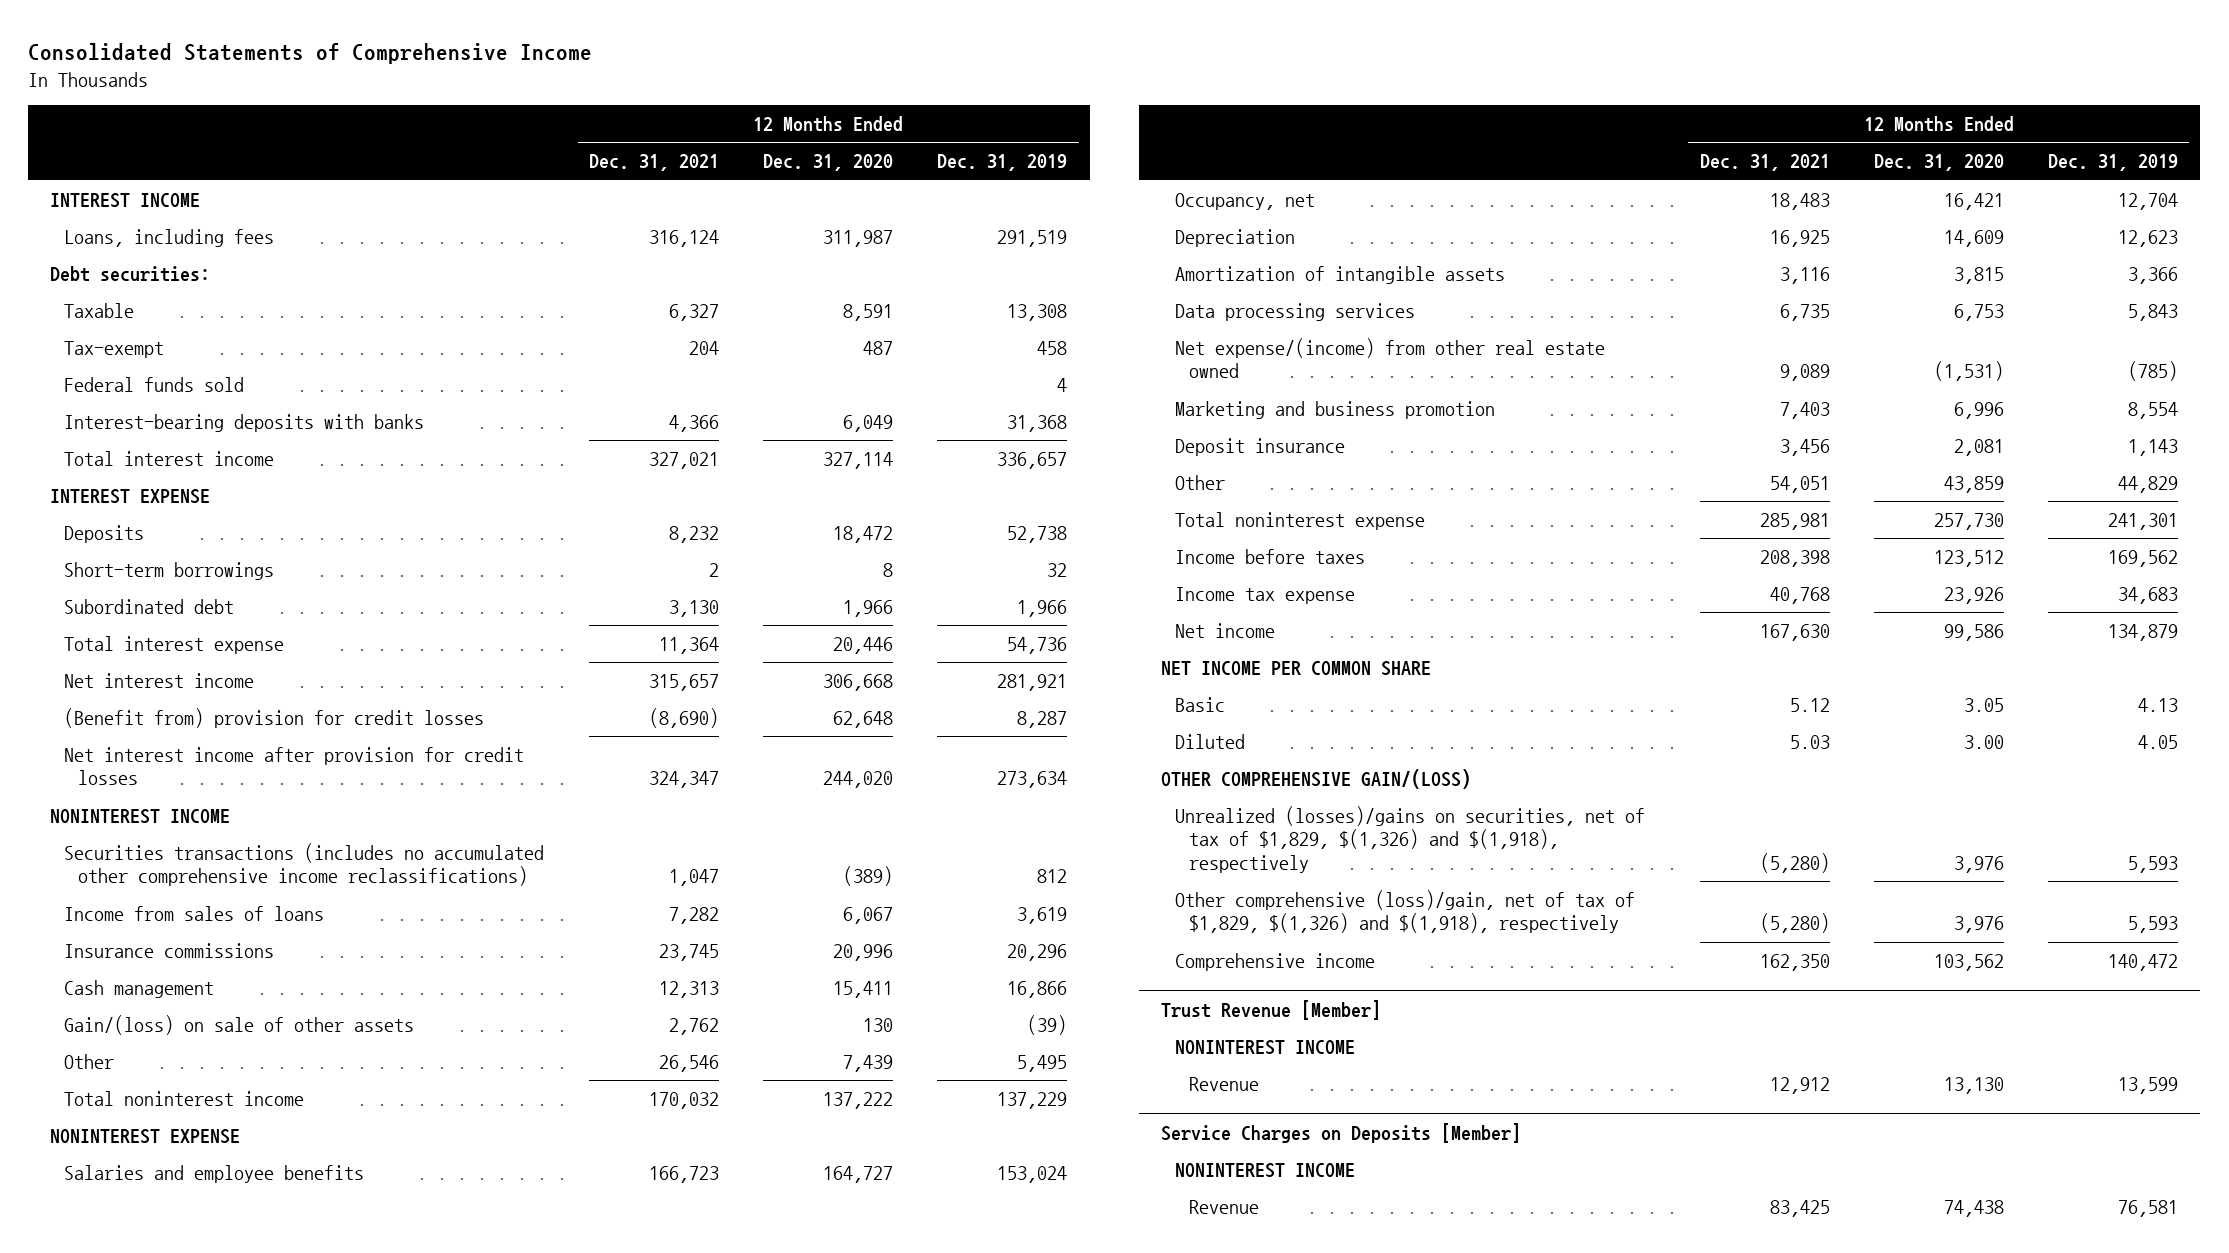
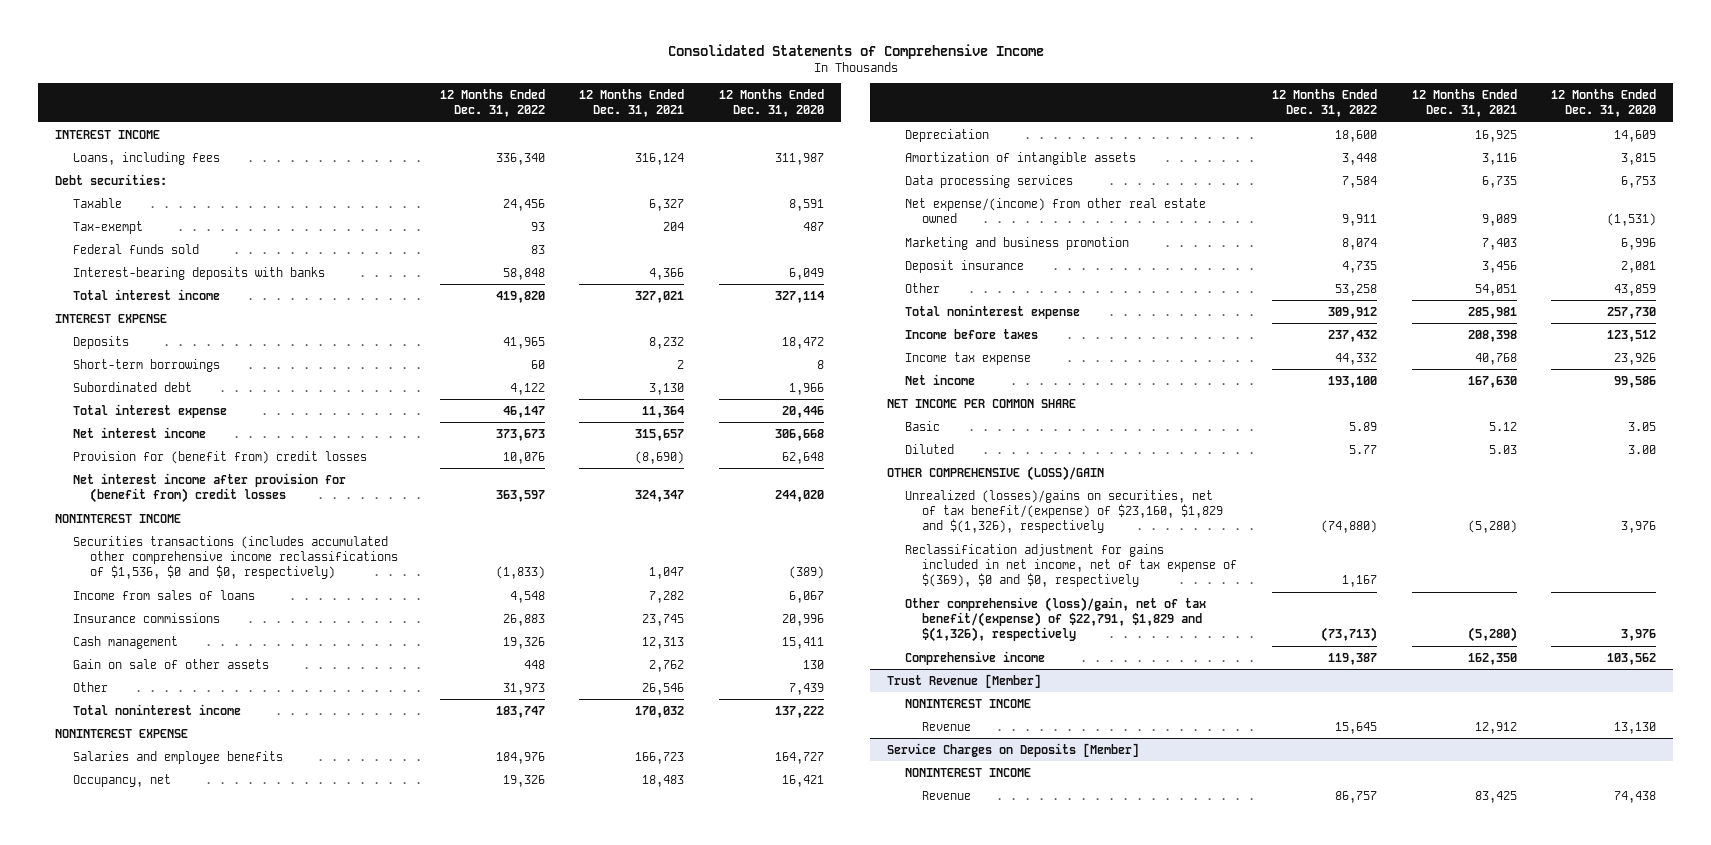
[937,154,1068,172] Dec. 31, 2019 -> none
none -> [439,89,545,118] 12 Months Ended Dec. 31, 2022
[64,707,485,728] (Benefit from) provision for credit losses -> [72,450,367,464] Provision for (benefit from) credit losses
[64,746,525,786] Net interest income after provision for credit losses -> [72,472,346,503] Net interest income after provision for (benefit from) credit losses
[64,842,545,887] Securities transactions (includes no accumulated other comprehensive income reclassifications) -> [72,535,399,580] Securities transactions (includes accumulated other comprehensive income reclassifications of $1,536, $0 and $0, respectively)
[64,1014,415,1035] Gain/(loss) on sale of other assets -> [72,658,269,669] Gain on sale of other assets
[1161,768,1472,789] OTHER COMPREHENSIVE GAIN/(LOSS) -> [887,465,1105,481] OTHER COMPREHENSIVE (LOSS)/GAIN
[1175,805,1646,873] Unrealized (losses)/gains on securities, net of tax of $1,829, $(1,326) and $(1,918), respectively -> [904,489,1224,534] Unrealized (losses)/gains on securities, net of tax benefit/(expense) of $23,160, $1,829 and $(1,326), respectively
none -> [904,543,1238,588] Reclassification adjustment for gains included in net income, net of tax expense of $(369), $0 and $0, respectively
[1175,889,1636,934] Other comprehensive (loss)/gain, net of tax of $1,829, $(1,326) and $(1,918), respectively -> [904,596,1206,643] Other comprehensive (loss)/gain, net of tax benefit/(expense) of $22,791, $1,829 and $(1,326), respectively

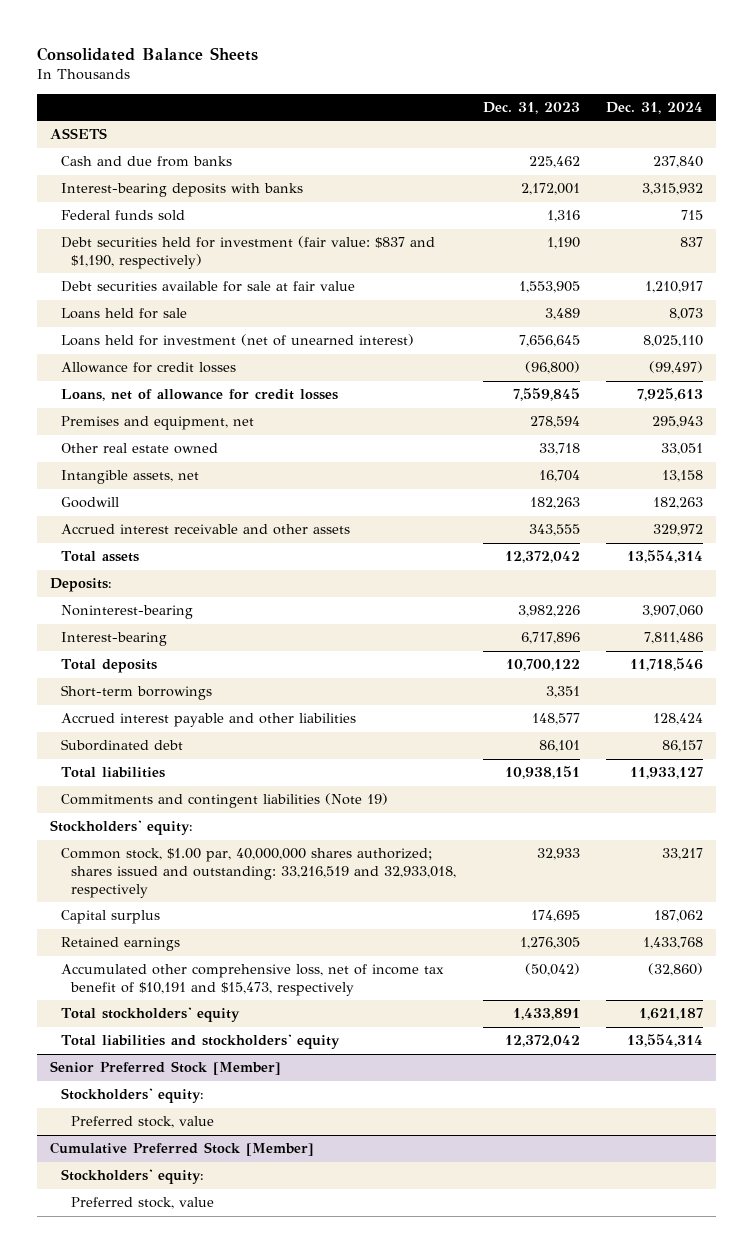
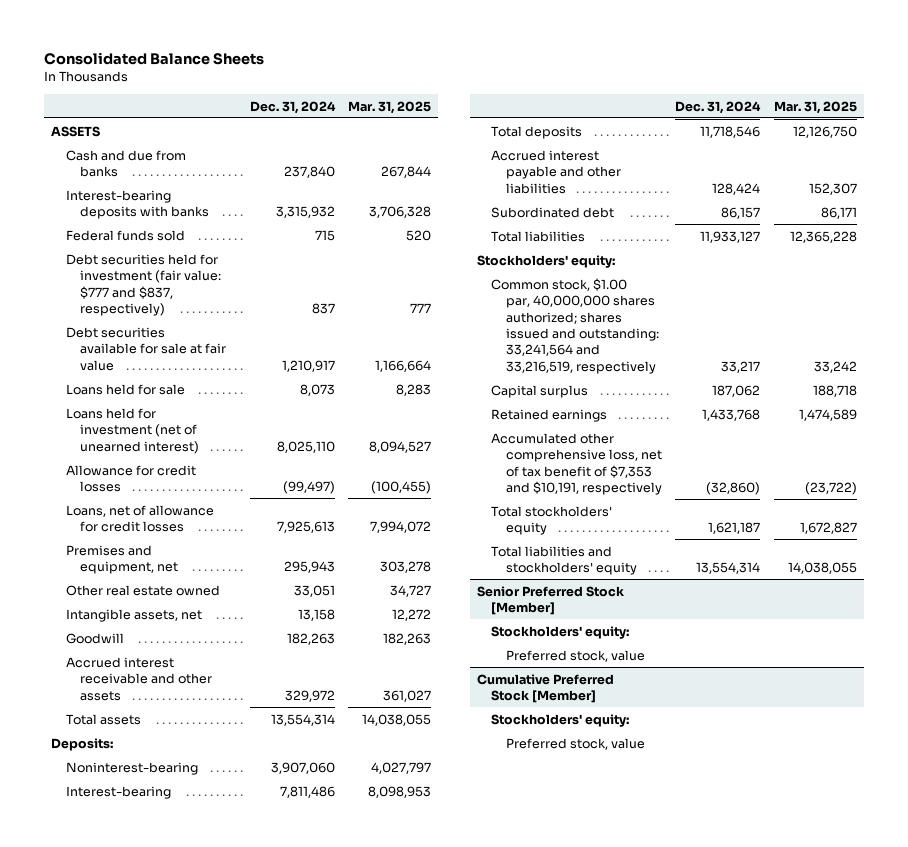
[482,101,580,114] Dec. 31, 2023 -> none
none -> [348,100,432,114] Mar. 31, 2025
[60,236,435,270] Debt securities held for investment (fair value: $837 and $1,190, respectively) -> [65,253,222,316] Debt securities held for investment (fair value: $777 and $837, respectively)
[60,685,212,701] Short-term borrowings -> none
[60,793,388,809] Commitments and contingent liabilities (Note 19) -> none
[60,848,457,899] Common stock, $1.00 par, 40,000,000 shares authorized; shares issued and outstanding: 33,216,519 and 32,933,018, respectively -> [491,277,659,374] Common stock, $1.00 par, 40,000,000 shares authorized; shares issued and outstanding: 33,241,564 and 33,216,519, respectively
[60,964,444,997] Accumulated other comprehensive loss, net of income tax benefit of $10,191 and $15,473, respectively -> [491,432,662,495] Accumulated other comprehensive loss, net of tax benefit of $7,353 and $10,191, respectively

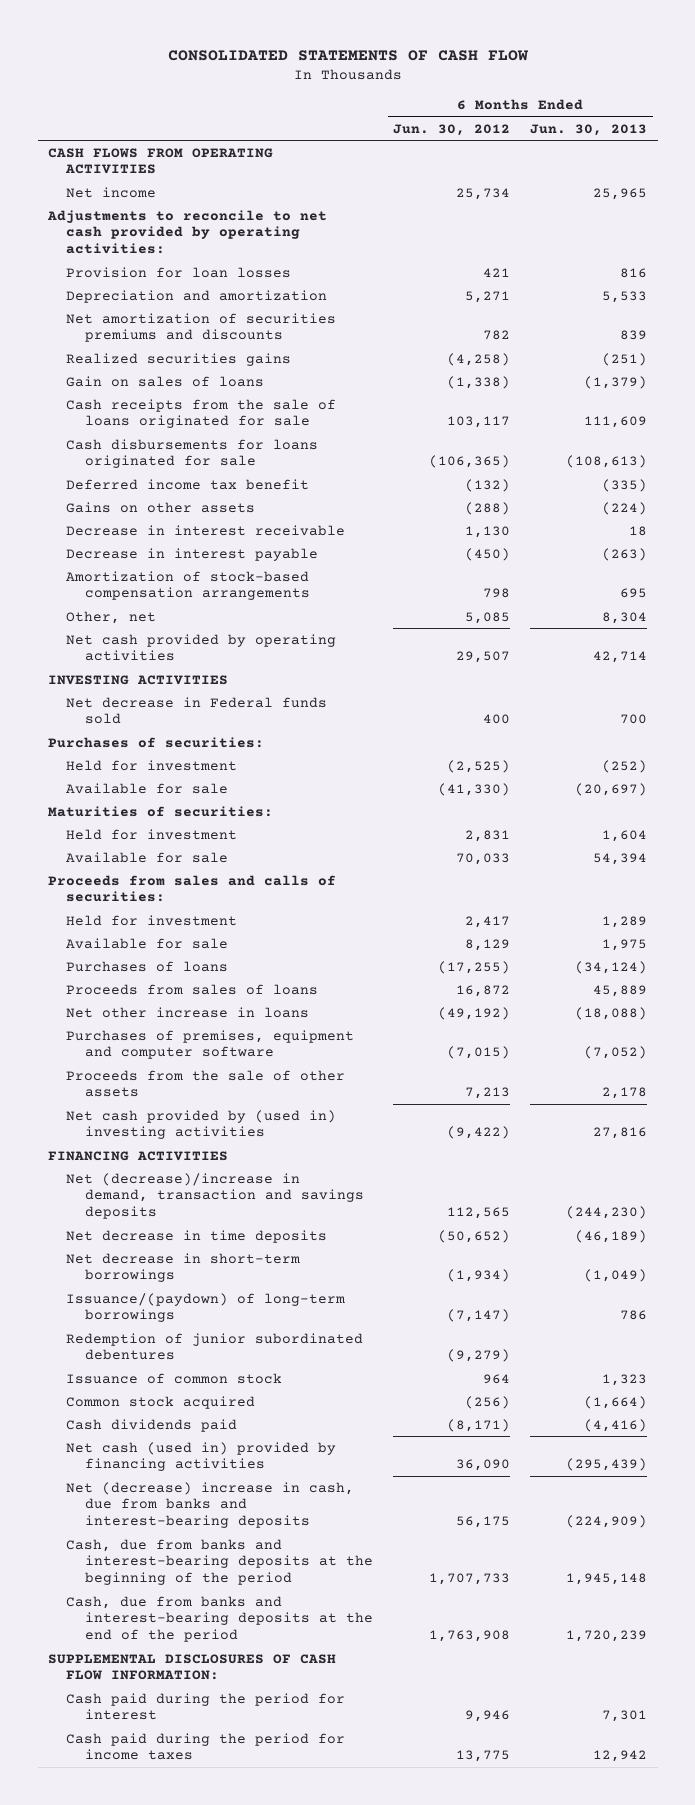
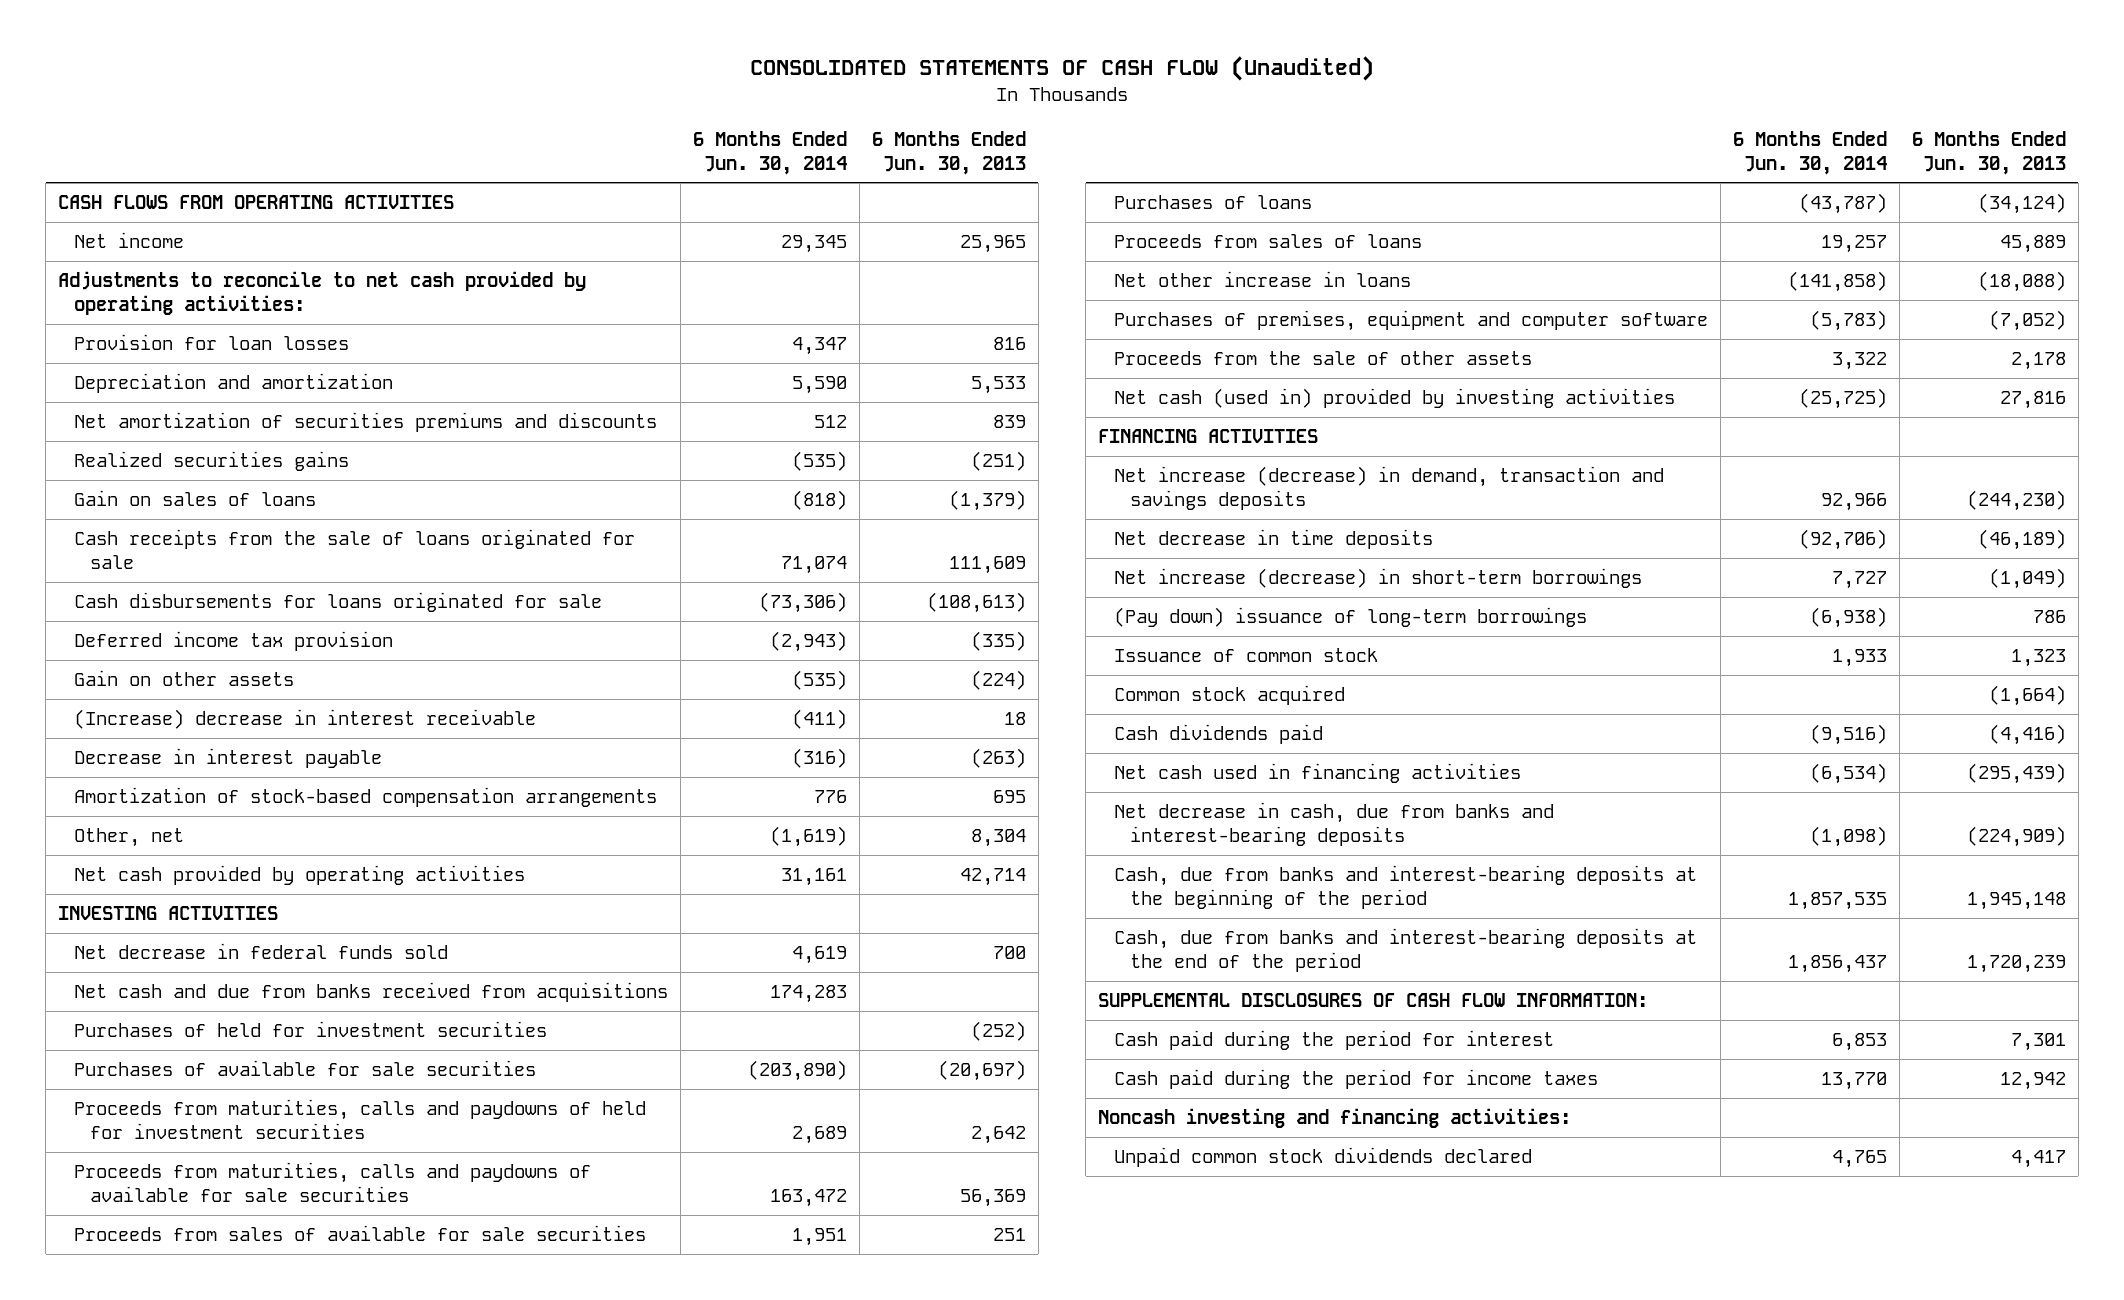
[167,49,529,61] CONSOLIDATED STATEMENTS OF CASH FLOW -> [749,56,1374,82] CONSOLIDATED STATEMENTS OF CASH FLOW (Unaudited)
[392,123,510,136] Jun. 30, 2012 -> none
none -> [692,130,847,175] 6 Months Ended Jun. 30, 2014
[66,478,310,490] Deferred income tax benefit -> [74,630,394,651] Deferred income tax provision
[66,501,256,513] Gains on other assets -> [74,669,295,686] Gain on other assets
[66,524,346,536] Decrease in interest receivable -> [74,708,537,729] (Increase) decrease in interest receivable
[47,736,264,748] Purchases of securities: -> none
[47,805,273,817] Maturities of securities: -> none
[47,874,336,903] Proceeds from sales and calls of securities: -> none
[66,914,238,926] Held for investment -> none
[66,696,328,725] Net decrease in Federal funds sold -> [74,942,449,959] Net decrease in federal funds sold
none -> [74,981,669,1002] Net cash and due from banks received from acquisitions
[66,759,238,771] Held for investment -> [74,1020,548,1037] Purchases of held for investment securities
[66,782,229,794] Available for sale -> [74,1059,537,1076] Purchases of available for sale securities
[66,828,238,840] Held for investment -> [74,1098,647,1140] Proceeds from maturities, calls and paydowns of held for investment securities
[602,829,648,842] 1,604 -> [970,1126,1026,1145] 2,642
[66,851,229,863] Available for sale -> [74,1161,592,1203] Proceeds from maturities, calls and paydowns of available for sale securities
[593,852,648,865] 54,394 -> [959,1189,1026,1208] 56,369
[66,937,229,949] Available for sale -> [74,1224,647,1241] Proceeds from sales of available for sale securities
[602,938,648,951] 1,975 -> [992,1227,1026,1241] 251
[66,1109,337,1140] Net cash provided by (used in) investing activities -> [1114,387,1676,408] Net cash (used in) provided by investing activities
[66,1172,364,1220] Net (decrease)/increase in demand, transaction and savings deposits -> [1114,465,1665,511] Net increase (decrease) in demand, transaction and savings deposits
[66,1332,364,1361] Redemption of junior subordinated debentures -> none
[66,1252,301,1283] Net decrease in short-term borrowings -> [1114,567,1643,588] Net increase (decrease) in short-term borrowings
[66,1292,346,1323] Issuance/(paydown) of long-term borrowings -> [1114,606,1588,627] (Pay down) issuance of long-term borrowings
[66,1441,337,1472] Net cash (used in) provided by financing activities -> [1114,762,1522,783] Net cash used in financing activities
[66,1481,355,1529] Net (decrease) increase in cash, due from banks and interest-bearing deposits -> [1114,801,1555,847] Net decrease in cash, due from banks and interest-bearing deposits
none -> [1098,1107,1572,1128] Noncash investing and financing activities:
none -> [1114,1146,1533,1167] Unpaid common stock dividends declared

